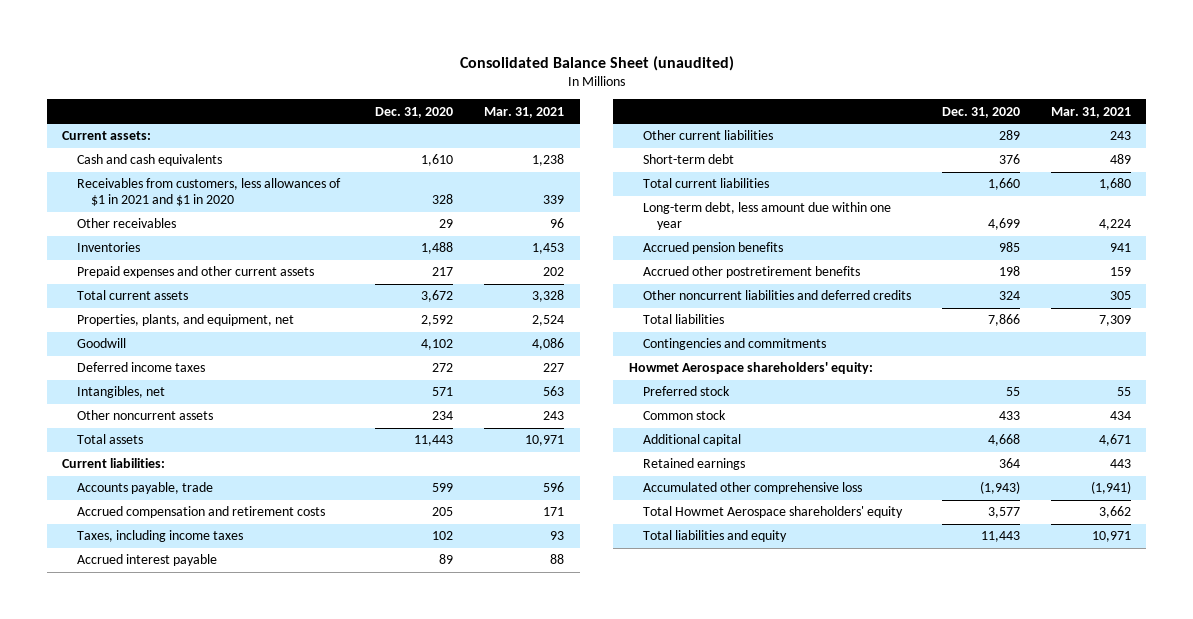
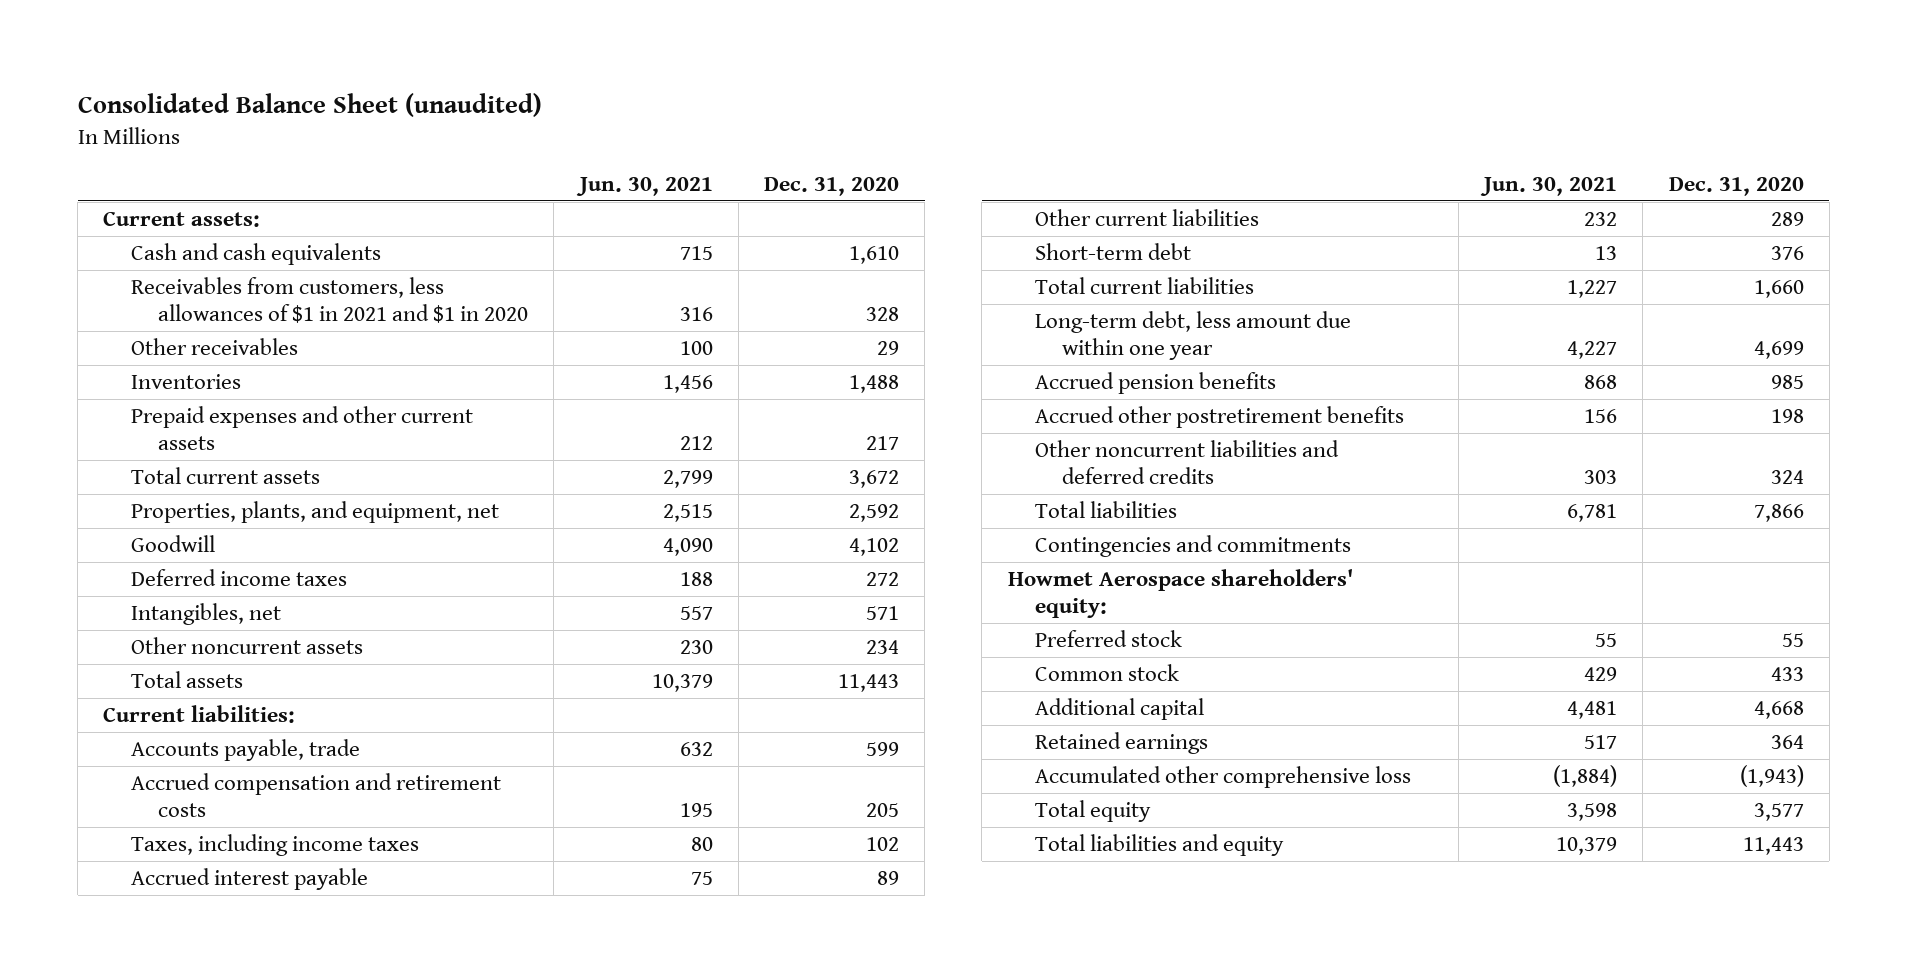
[484,106,565,118] Mar. 31, 2021 -> none
none -> [575,176,713,196] Jun. 30, 2021
[643,506,904,519] Total Howmet Aerospace shareholders' equity -> [1035,800,1152,823] Total equity

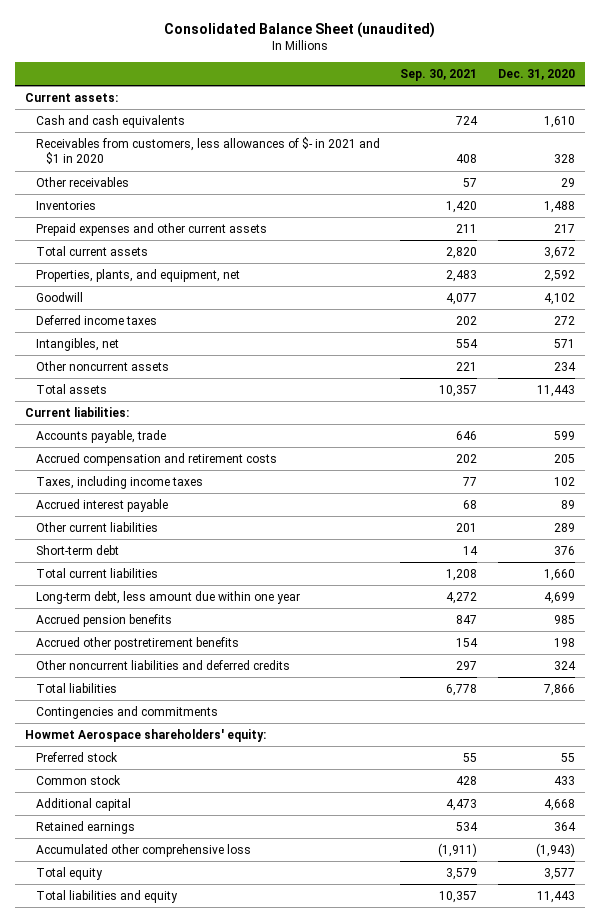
[575,176,713,196] Jun. 30, 2021 -> none
none -> [400,69,478,82] Sep. 30, 2021
[130,277,529,323] Receivables from customers, less allowances of $1 in 2021 and $1 in 2020 -> [35,136,380,165] Receivables from customers, less allowances of $- in 2021 and $1 in 2020

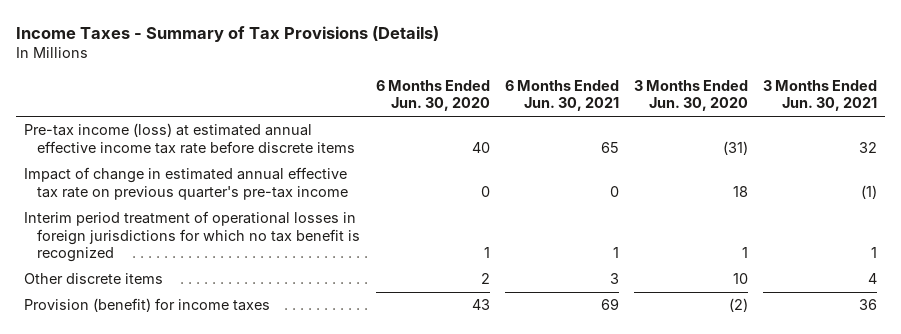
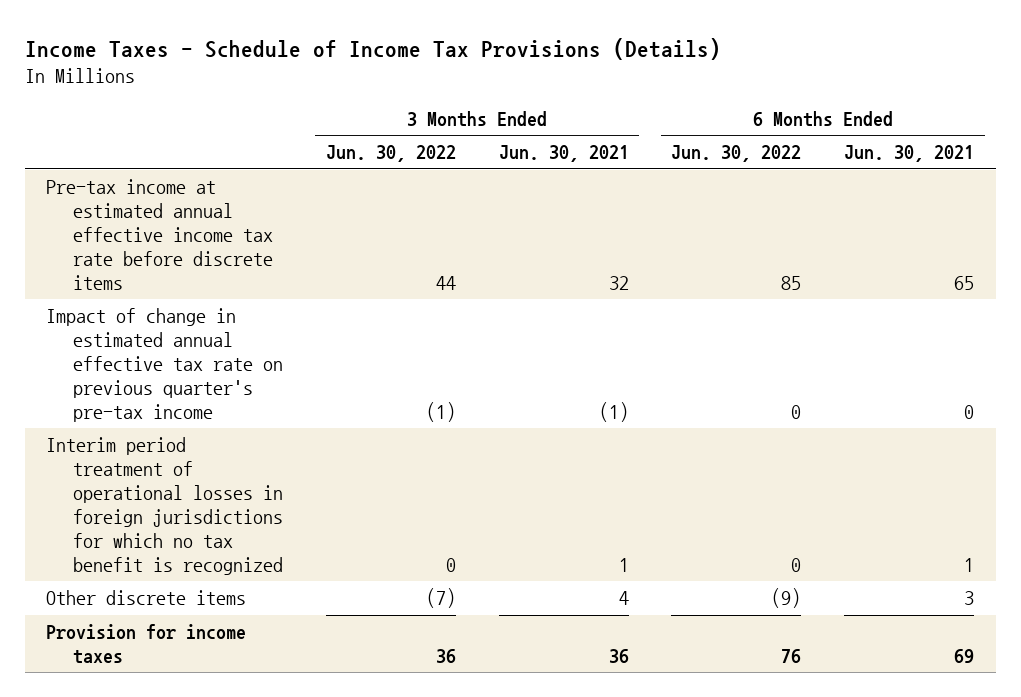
[16,25,440,42] Income Taxes - Summary of Tax Provisions (Details) -> [25,37,722,60] Income Taxes - Schedule of Income Tax Provisions (Details)
[375,79,490,112] 6 Months Ended Jun. 30, 2020 -> none
[633,79,748,112] 3 Months Ended Jun. 30, 2020 -> none
none -> [326,145,457,163] Jun. 30, 2022
none -> [671,145,802,163] Jun. 30, 2022
[23,123,356,154] Pre-tax income (loss) at estimated annual effective income tax rate before discrete items -> [46,179,274,290] Pre-tax income at estimated annual effective income tax rate before discrete items
[23,298,270,313] Provision (benefit) for income taxes -> [46,624,247,664] Provision for income taxes

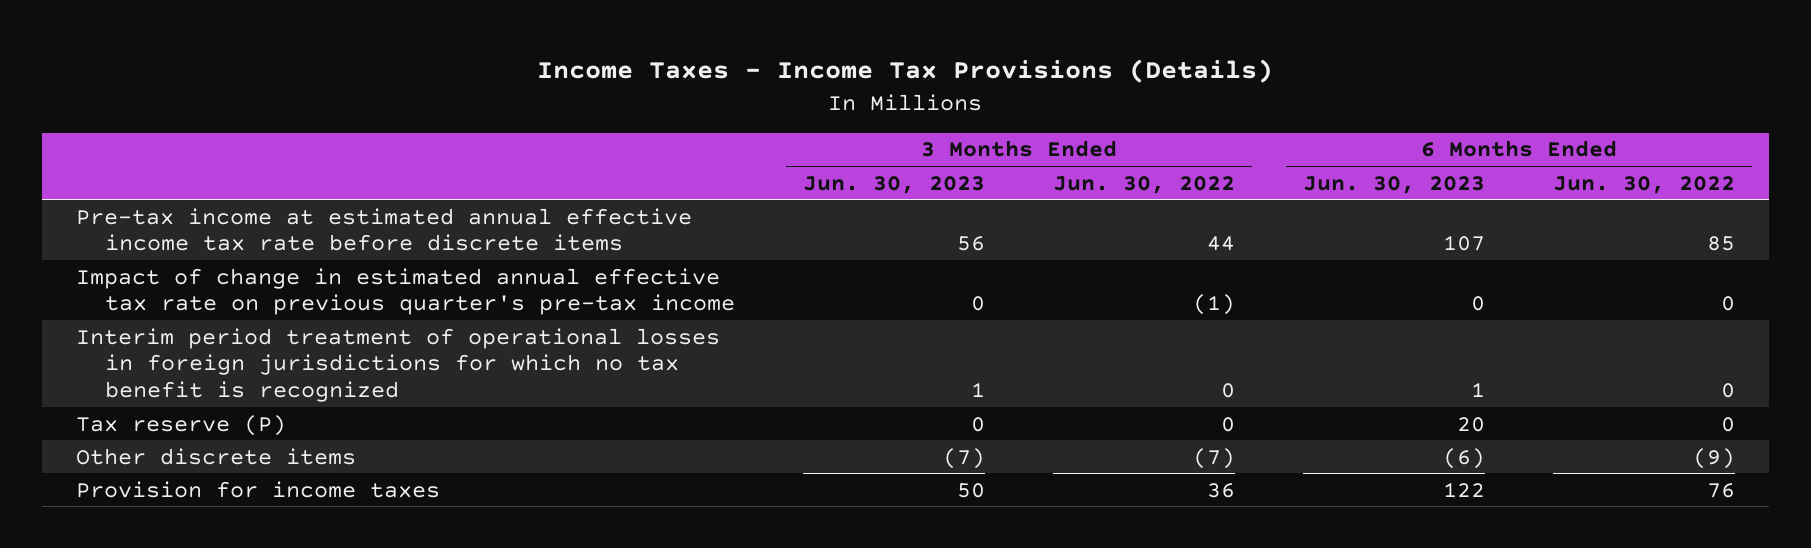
[25,37,722,60] Income Taxes - Schedule of Income Tax Provisions (Details) -> [537,59,1274,84] Income Taxes - Income Tax Provisions (Details)
[498,145,629,163] Jun. 30, 2021 -> none
[844,145,975,163] Jun. 30, 2021 -> none
none -> [802,175,985,194] Jun. 30, 2023
none -> [1302,175,1485,194] Jun. 30, 2023
none -> [75,414,286,436] Tax reserve (P)

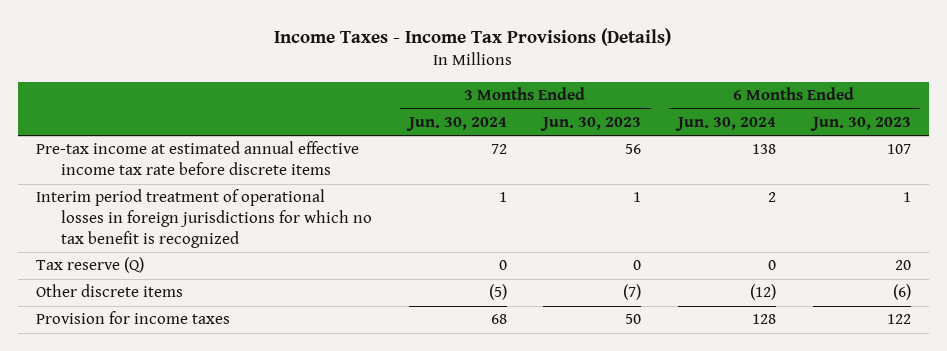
[1052,175,1235,194] Jun. 30, 2022 -> none
[1552,175,1735,194] Jun. 30, 2022 -> none
none -> [405,116,507,131] Jun. 30, 2024
none -> [674,116,776,131] Jun. 30, 2024
[75,267,735,316] Impact of change in estimated annual effective tax rate on previous quarter's pre-tax income -> none
[75,414,286,436] Tax reserve (P) -> [36,257,145,274] Tax reserve (Q)

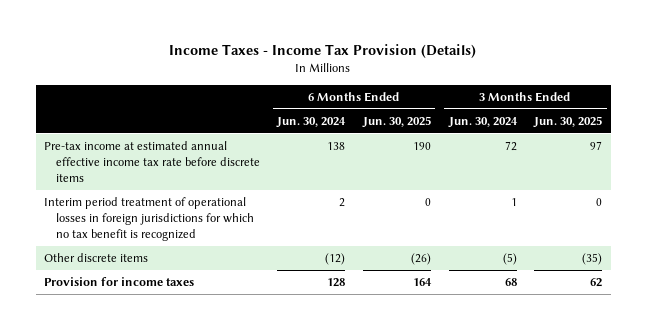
[274,28,672,47] Income Taxes - Income Tax Provisions (Details) -> [169,44,477,59] Income Taxes - Income Tax Provision (Details)
[540,116,642,131] Jun. 30, 2023 -> none
[809,116,911,131] Jun. 30, 2023 -> none
none -> [362,115,432,128] Jun. 30, 2025
none -> [533,115,603,128] Jun. 30, 2025
[36,257,145,274] Tax reserve (Q) -> none

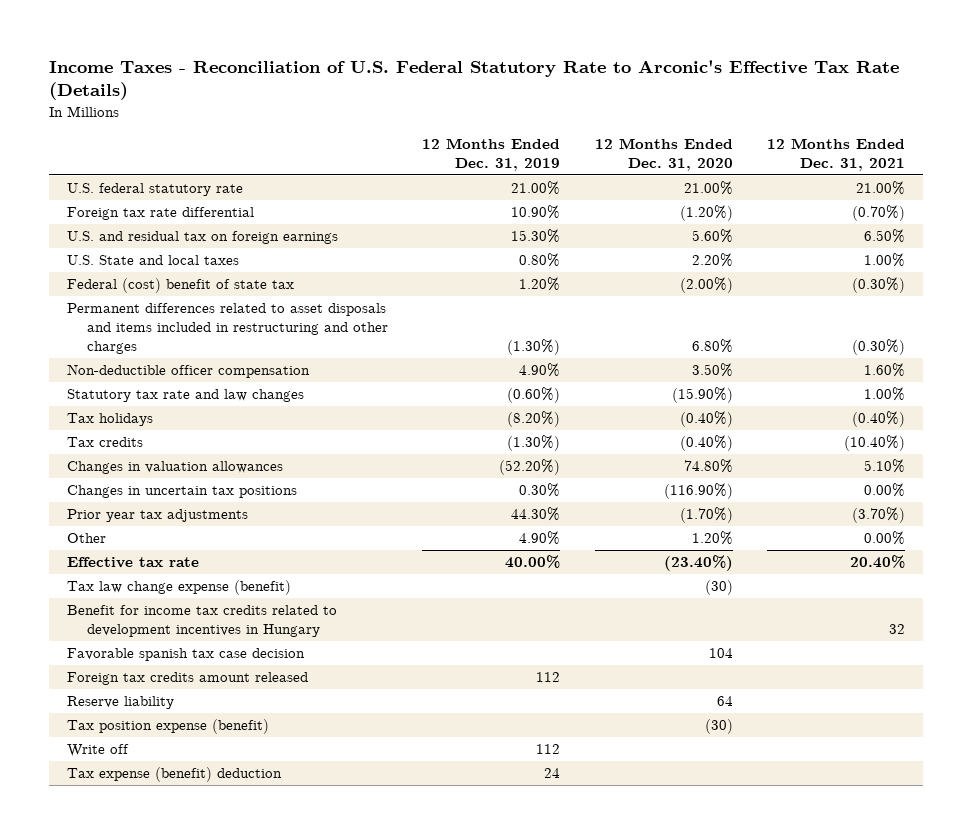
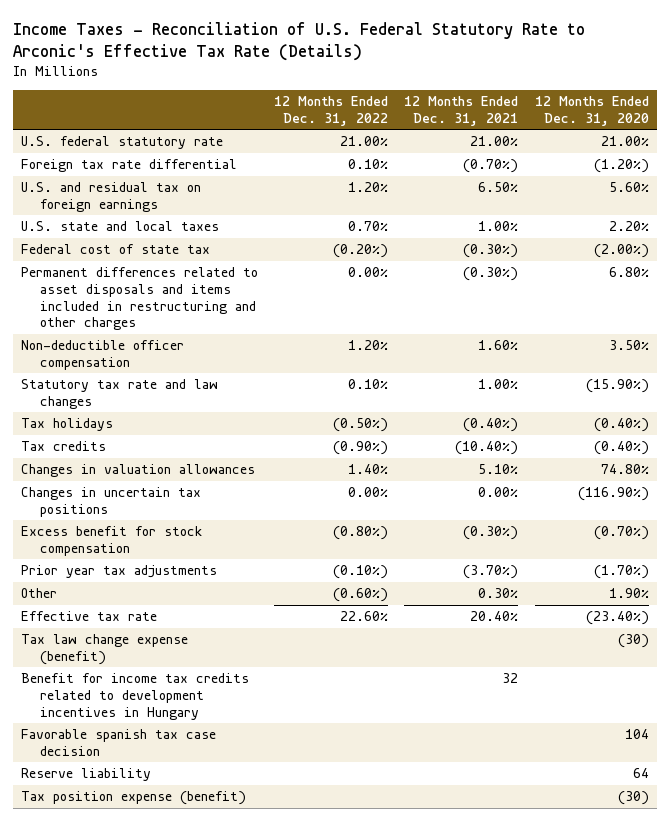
[422,137,561,171] 12 Months Ended Dec. 31, 2019 -> none
none -> [274,96,389,126] 12 Months Ended Dec. 31, 2022
[66,255,239,266] U.S. State and local taxes -> [20,221,219,232] U.S. state and local taxes
[66,278,294,294] Federal (cost) benefit of state tax -> [20,244,210,255] Federal cost of state tax
none -> [20,526,202,556] Excess benefit for stock compensation
[691,531,733,546] 1.20% -> [608,588,649,599] 1.90%
[864,531,906,546] 0.00% -> [478,588,519,599] 0.30%
[66,672,308,686] Foreign tax credits amount released -> none
[66,744,129,758] Write off -> none
[66,767,282,783] Tax expense (benefit) deduction -> none

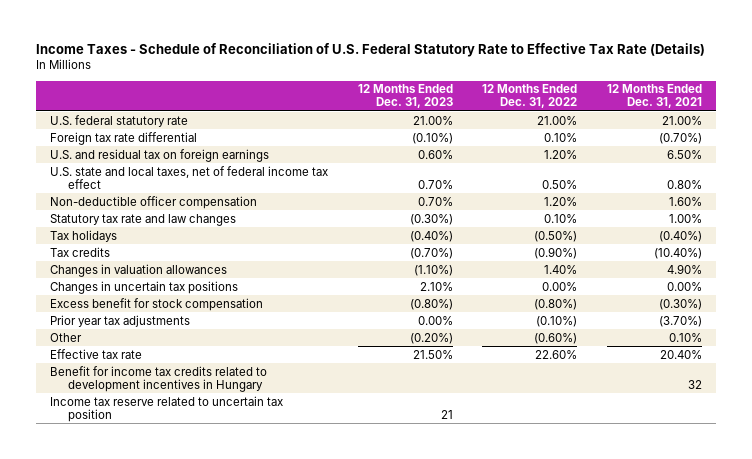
[12,21,585,61] Income Taxes - Reconciliation of U.S. Federal Statutory Rate to Arconic's Effective Tax Rate (Details) -> [35,42,705,57] Income Taxes - Schedule of Reconciliation of U.S. Federal Statutory Rate to Effective Tax Rate (Details)
[534,96,649,126] 12 Months Ended Dec. 31, 2020 -> none
none -> [357,84,453,109] 12 Months Ended Dec. 31, 2023
[20,244,210,255] Federal cost of state tax -> none
[20,267,258,331] Permanent differences related to asset disposals and items included in restructuring and other charges -> none
[20,221,219,232] U.S. state and local taxes -> [50,165,329,189] U.S. state and local taxes, net of federal income tax effect
[348,221,389,232] 0.70% -> [542,179,578,189] 0.50%
[478,221,519,232] 1.00% -> [666,179,702,189] 0.80%
[478,464,519,475] 5.10% -> [666,263,702,274] 4.90%
[478,588,519,599] 0.30% -> [668,332,702,342] 0.10%
[20,634,188,665] Tax law change expense (benefit) -> none
[20,729,216,756] Favorable spanish tax case decision -> none
[20,768,151,782] Reserve liability -> none
[20,791,246,806] Tax position expense (benefit) -> none
none -> [50,395,284,422] Income tax reserve related to uncertain tax position

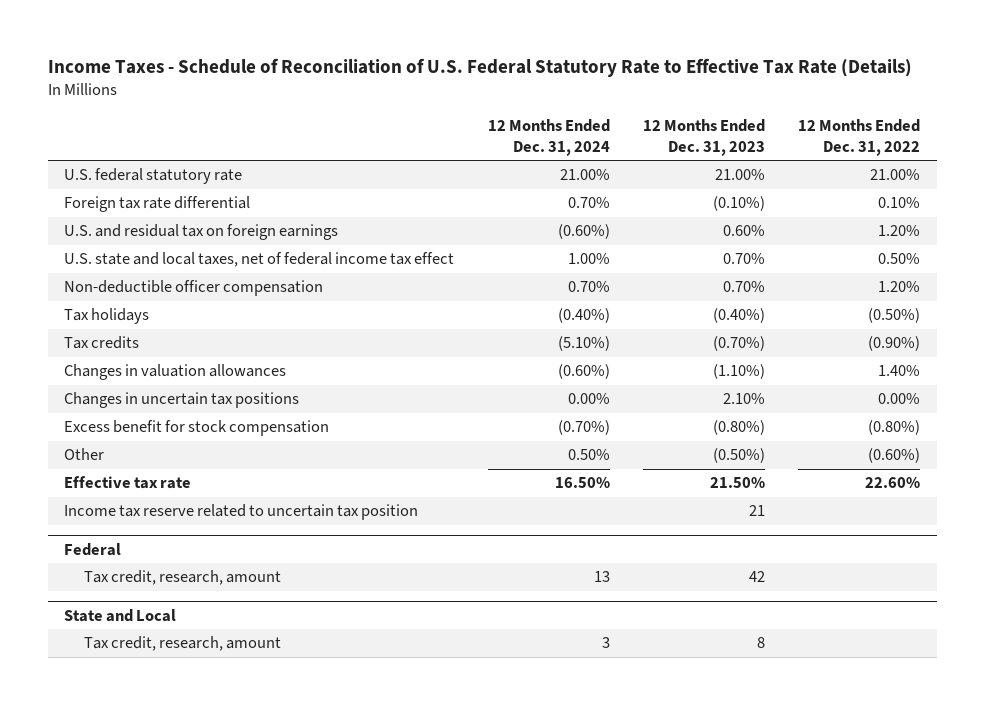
[606,84,702,109] 12 Months Ended Dec. 31, 2021 -> none
none -> [487,118,610,156] 12 Months Ended Dec. 31, 2024
[50,213,237,226] Statutory tax rate and law changes -> none
[50,314,191,327] Prior year tax adjustments -> none
[409,332,453,344] (0.20%) -> [712,448,765,464] (0.50%)
[50,365,268,392] Benefit for income tax credits related to development incentives in Hungary -> none
none -> [64,542,122,556] Federal
none -> [84,570,282,586] Tax credit, research, amount
none -> [64,608,177,622] State and Local
none -> [84,636,282,652] Tax credit, research, amount

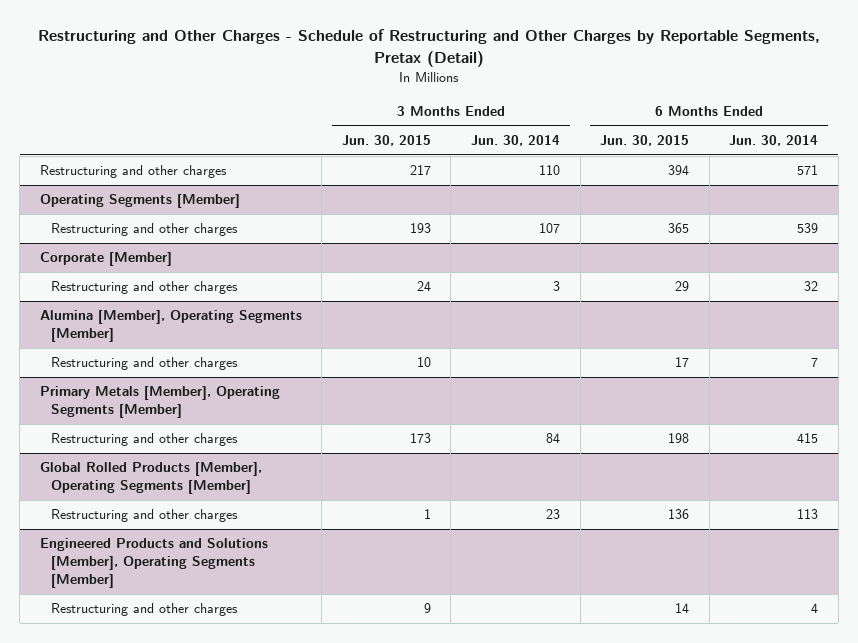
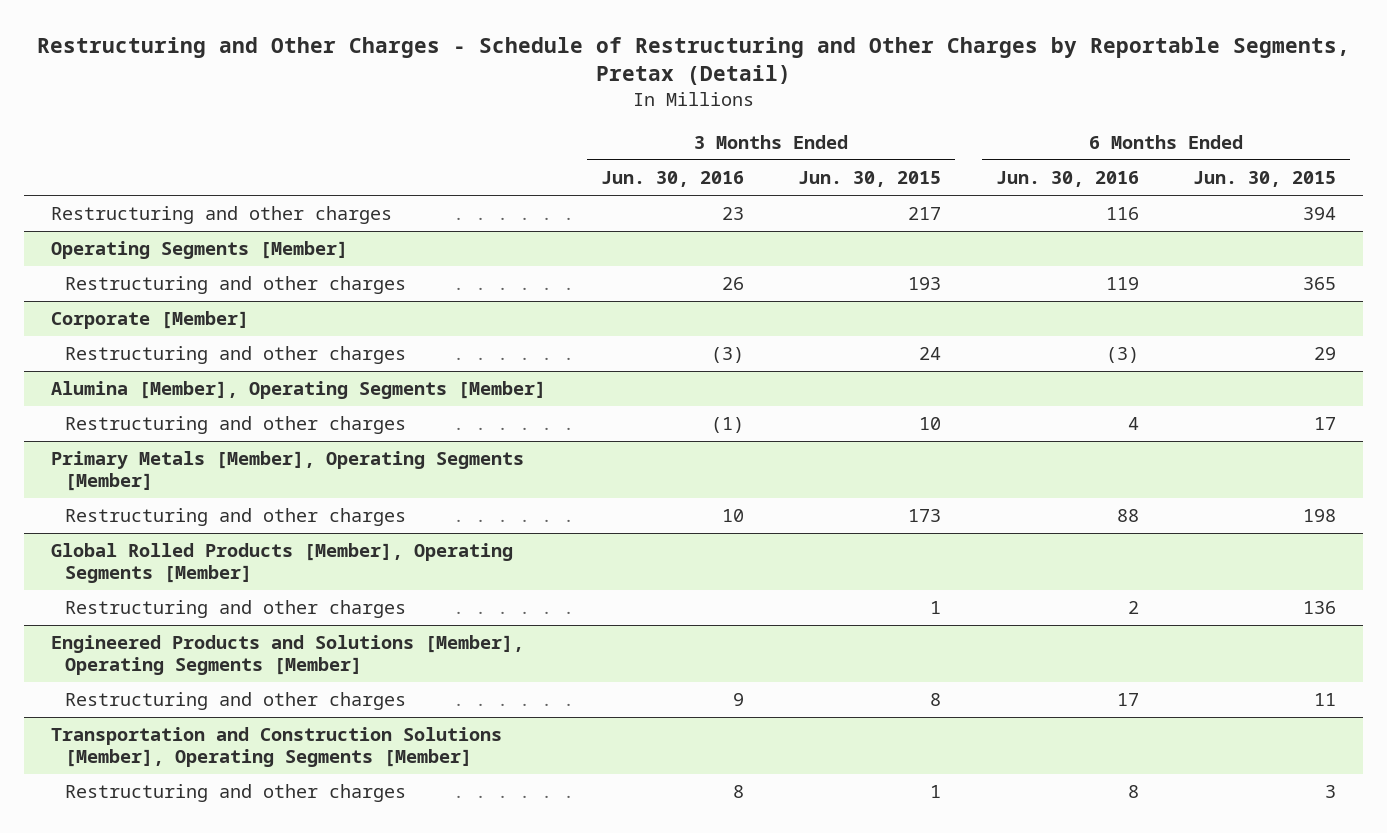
[470,135,560,147] Jun. 30, 2014 -> none
[729,135,819,147] Jun. 30, 2014 -> none
none -> [600,171,744,188] Jun. 30, 2016
none -> [995,171,1139,188] Jun. 30, 2016
[423,603,431,614] 9 -> [930,693,942,707] 8
[675,603,690,614] 14 -> [1314,693,1337,707] 11
none -> [51,727,503,768] Transportation and Construction Solutions [Member], Operating Segments [Member]
none -> [64,784,406,803] Restructuring and other charges

